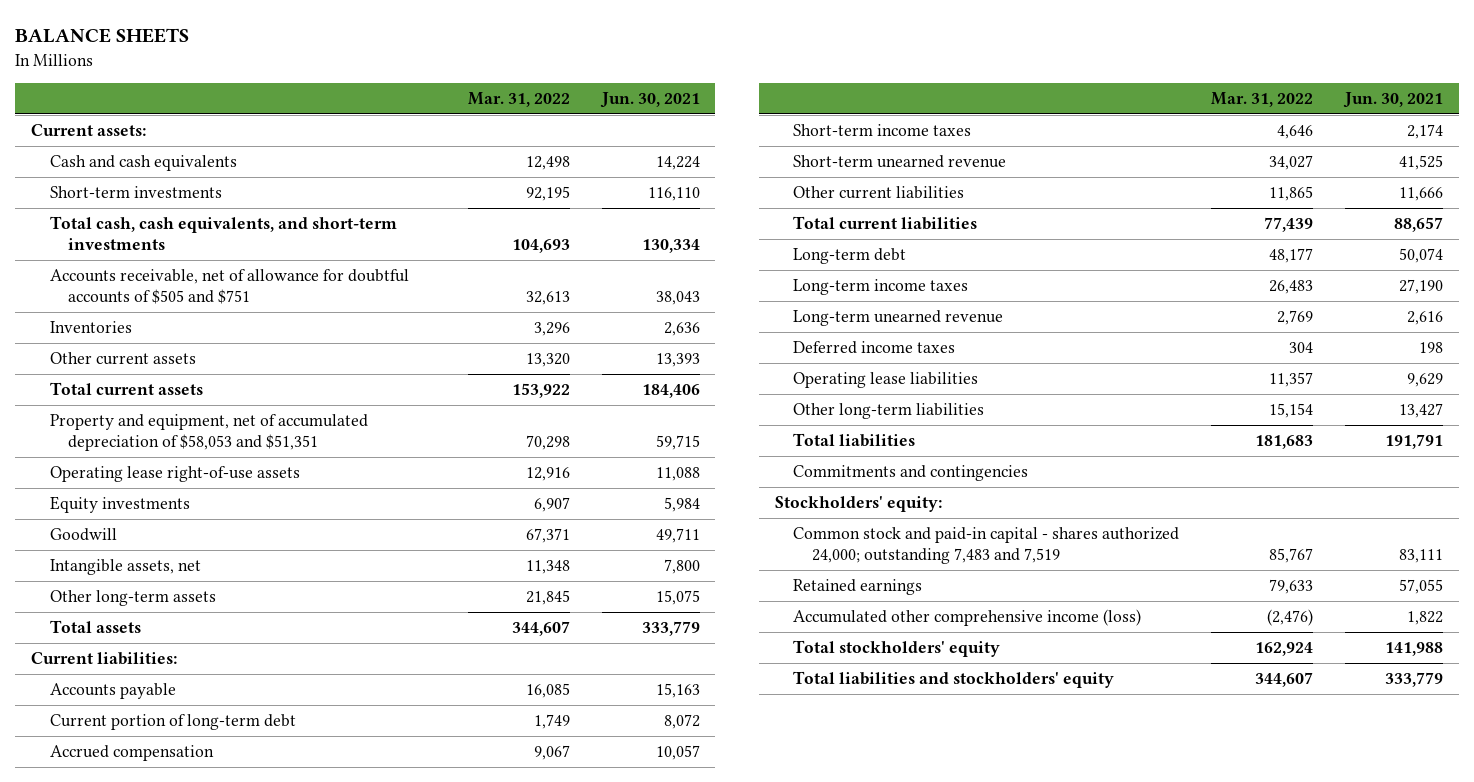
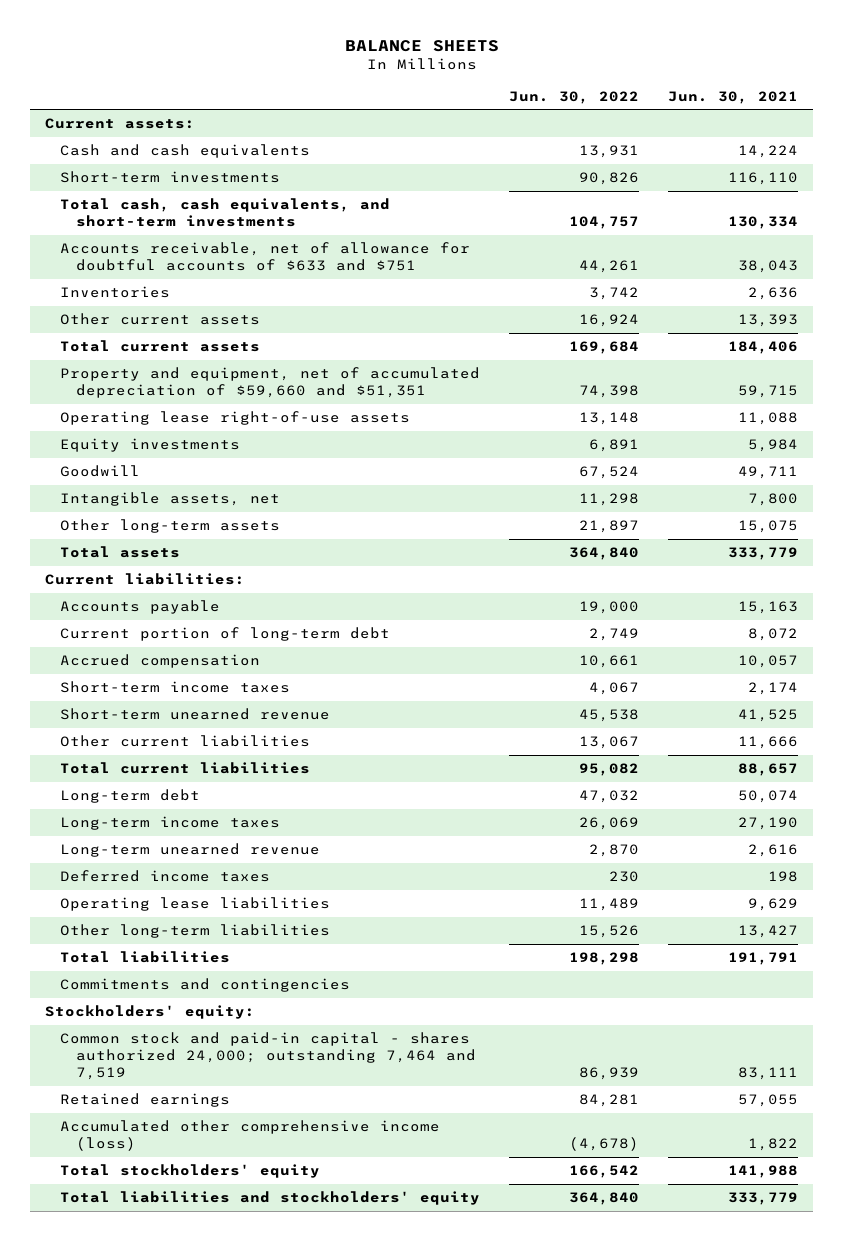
[467,91,570,107] Mar. 31, 2022 -> none
none -> [509,90,640,104] Jun. 30, 2022
[49,269,409,305] Accounts receivable, net of allowance for doubtful accounts of $505 and $751 -> [60,242,471,271] Accounts receivable, net of allowance for doubtful accounts of $633 and $751
[49,414,368,452] Property and equipment, net of accumulated depreciation of $58,053 and $51,351 -> [60,367,481,398] Property and equipment, net of accumulated depreciation of $59,660 and $51,351
[793,527,1180,565] Common stock and paid-in capital - shares authorized 24,000; outstanding 7,483 and 7,519 -> [60,1032,476,1080] Common stock and paid-in capital - shares authorized 24,000; outstanding 7,464 and 7,519

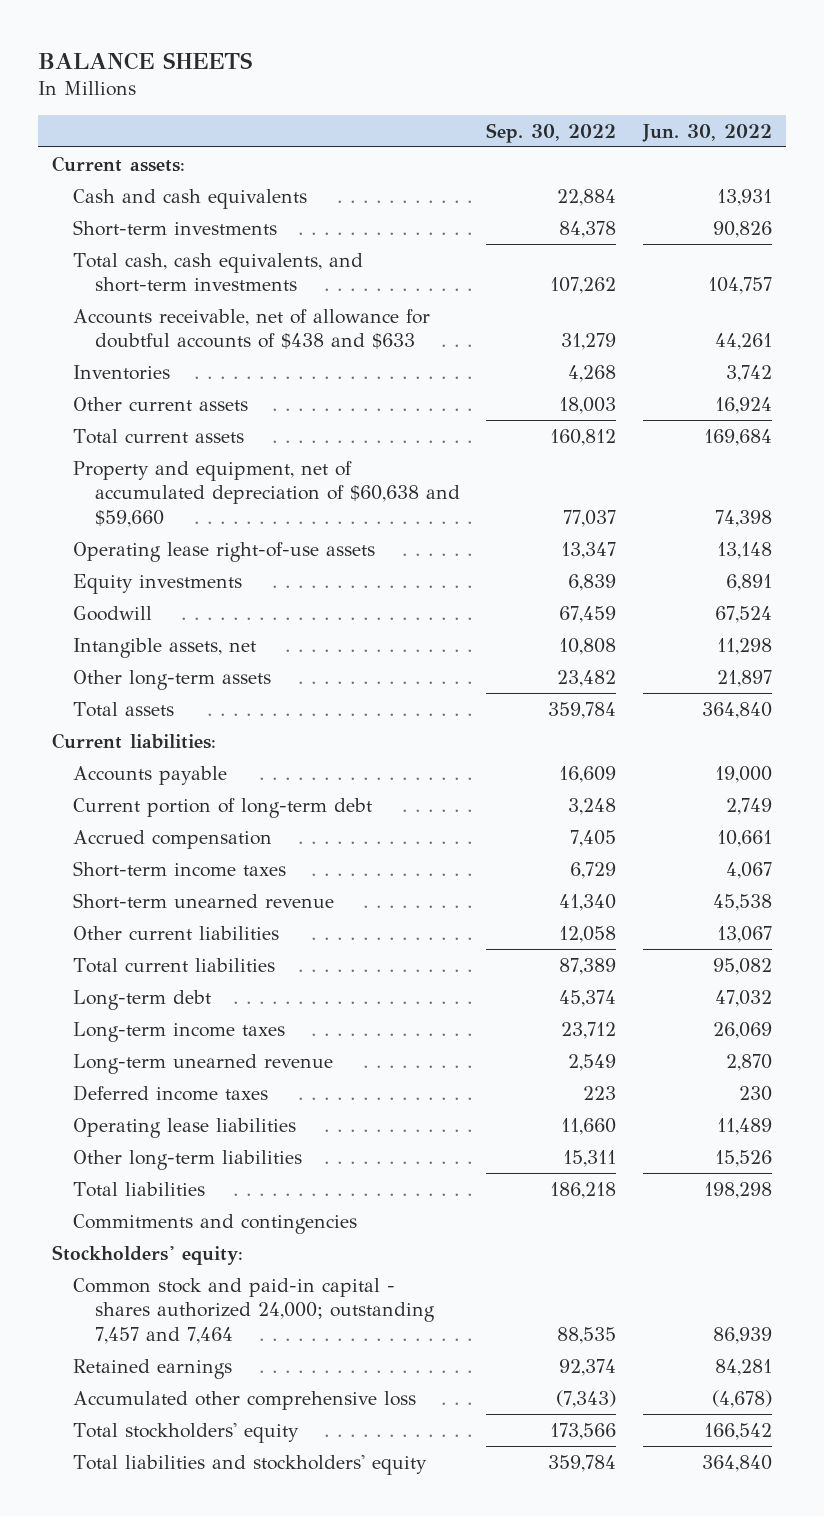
[668,90,799,104] Jun. 30, 2021 -> none
none -> [486,122,617,143] Sep. 30, 2022
[60,242,471,271] Accounts receivable, net of allowance for doubtful accounts of $633 and $751 -> [73,308,431,350] Accounts receivable, net of allowance for doubtful accounts of $438 and $633
[60,367,481,398] Property and equipment, net of accumulated depreciation of $59,660 and $51,351 -> [73,460,460,527] Property and equipment, net of accumulated depreciation of $60,638 and $59,660
[60,1032,476,1080] Common stock and paid-in capital - shares authorized 24,000; outstanding 7,464 and 7,519 -> [73,1277,435,1344] Common stock and paid-in capital - shares authorized 24,000; outstanding 7,457 and 7,464
[60,1120,441,1151] Accumulated other comprehensive income (loss) -> [73,1390,417,1410] Accumulated other comprehensive loss

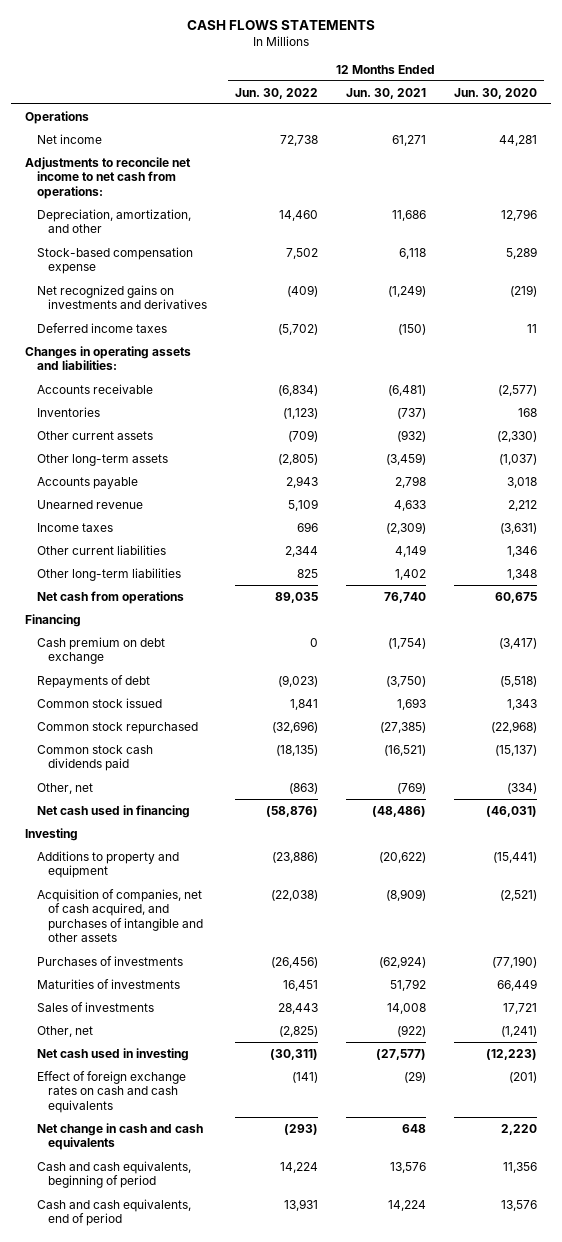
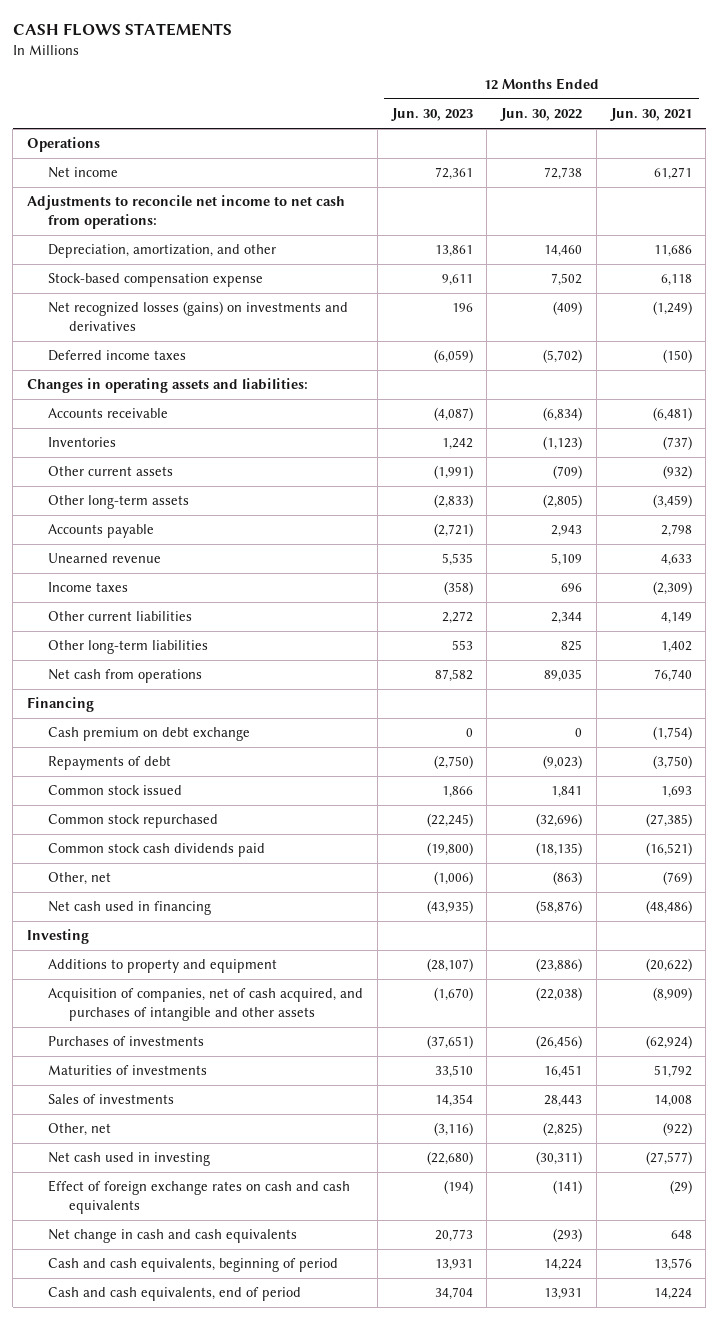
[453,87,537,99] Jun. 30, 2020 -> none
none -> [390,108,473,122] Jun. 30, 2023
[36,284,208,310] Net recognized gains on investments and derivatives -> [48,301,349,332] Net recognized losses (gains) on investments and derivatives

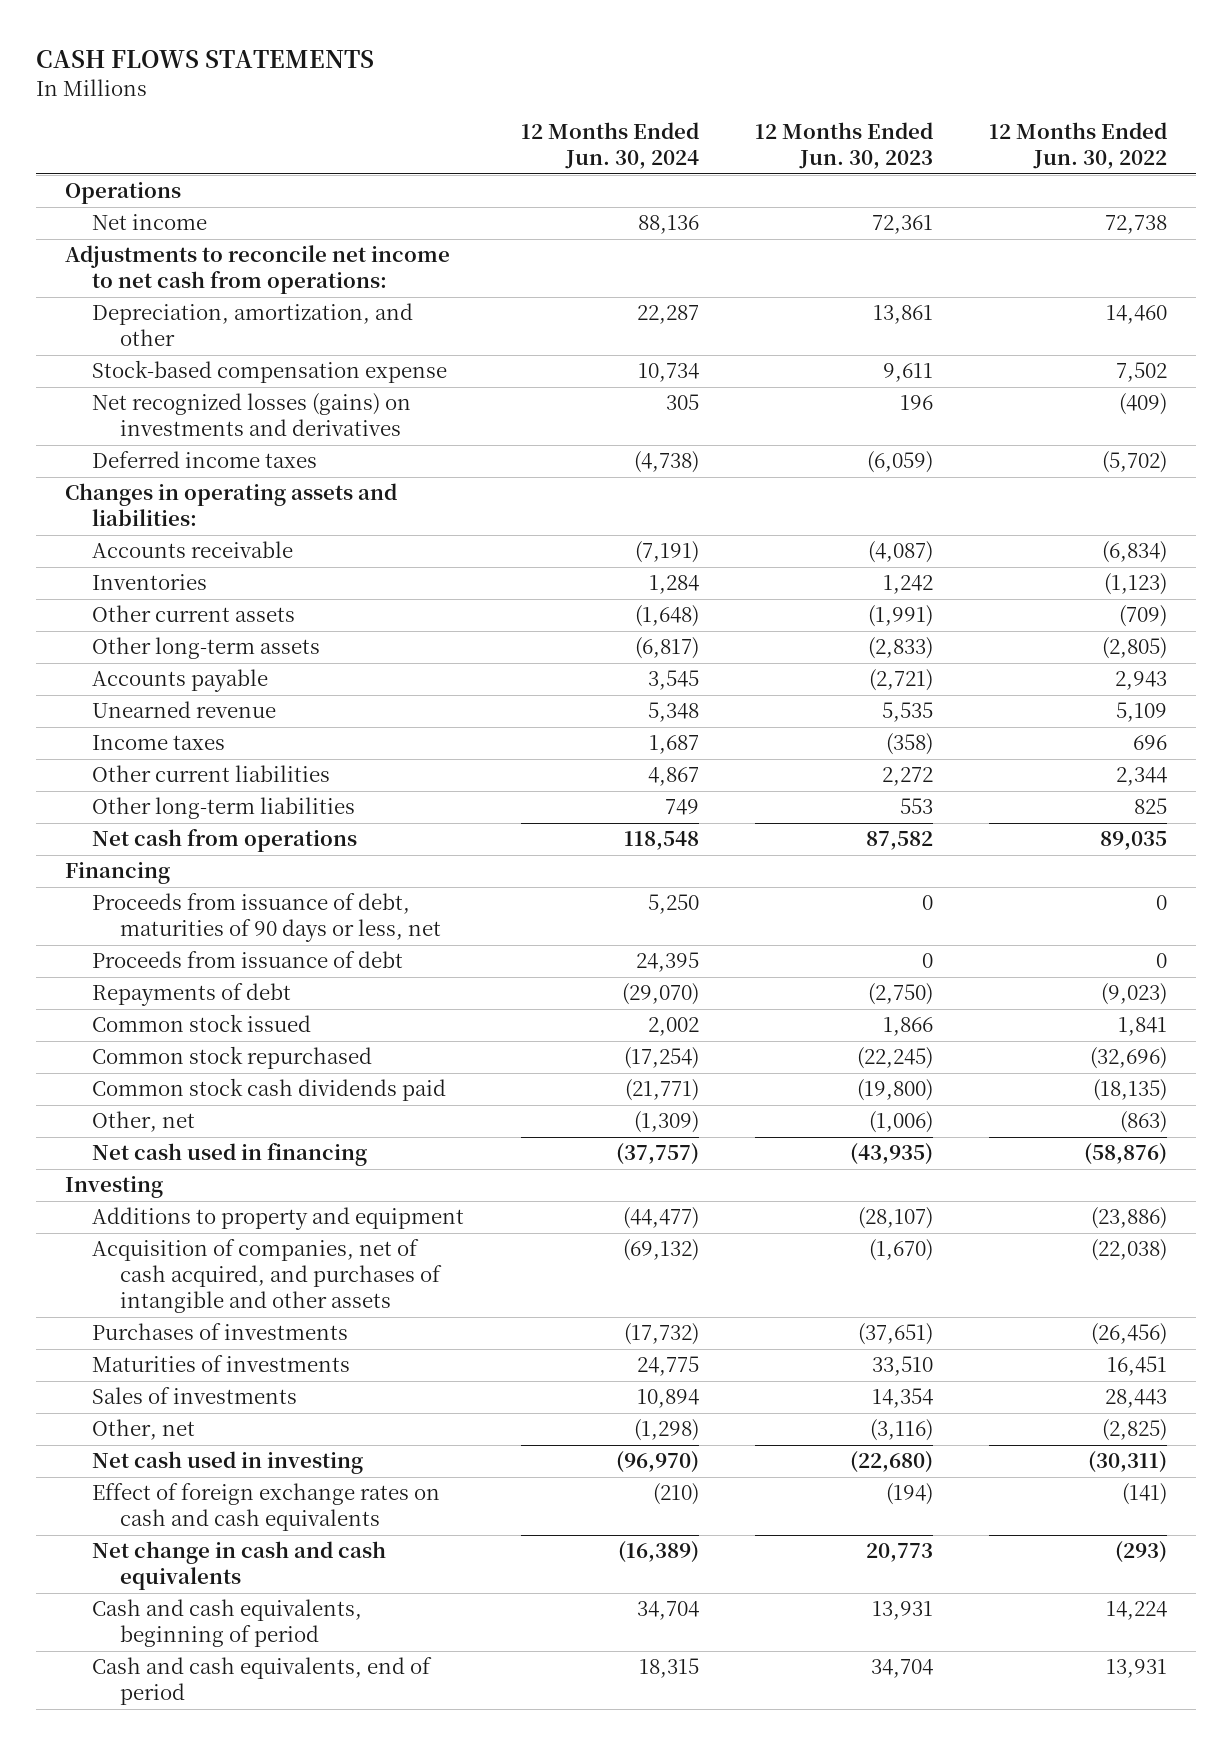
[609,108,692,122] Jun. 30, 2021 -> none
none -> [520,122,699,170] 12 Months Ended Jun. 30, 2024
[48,727,251,742] Cash premium on debt exchange -> none
none -> [92,893,442,943] Proceeds from issuance of debt, maturities of 90 days or less, net
none -> [92,951,404,969] Proceeds from issuance of debt

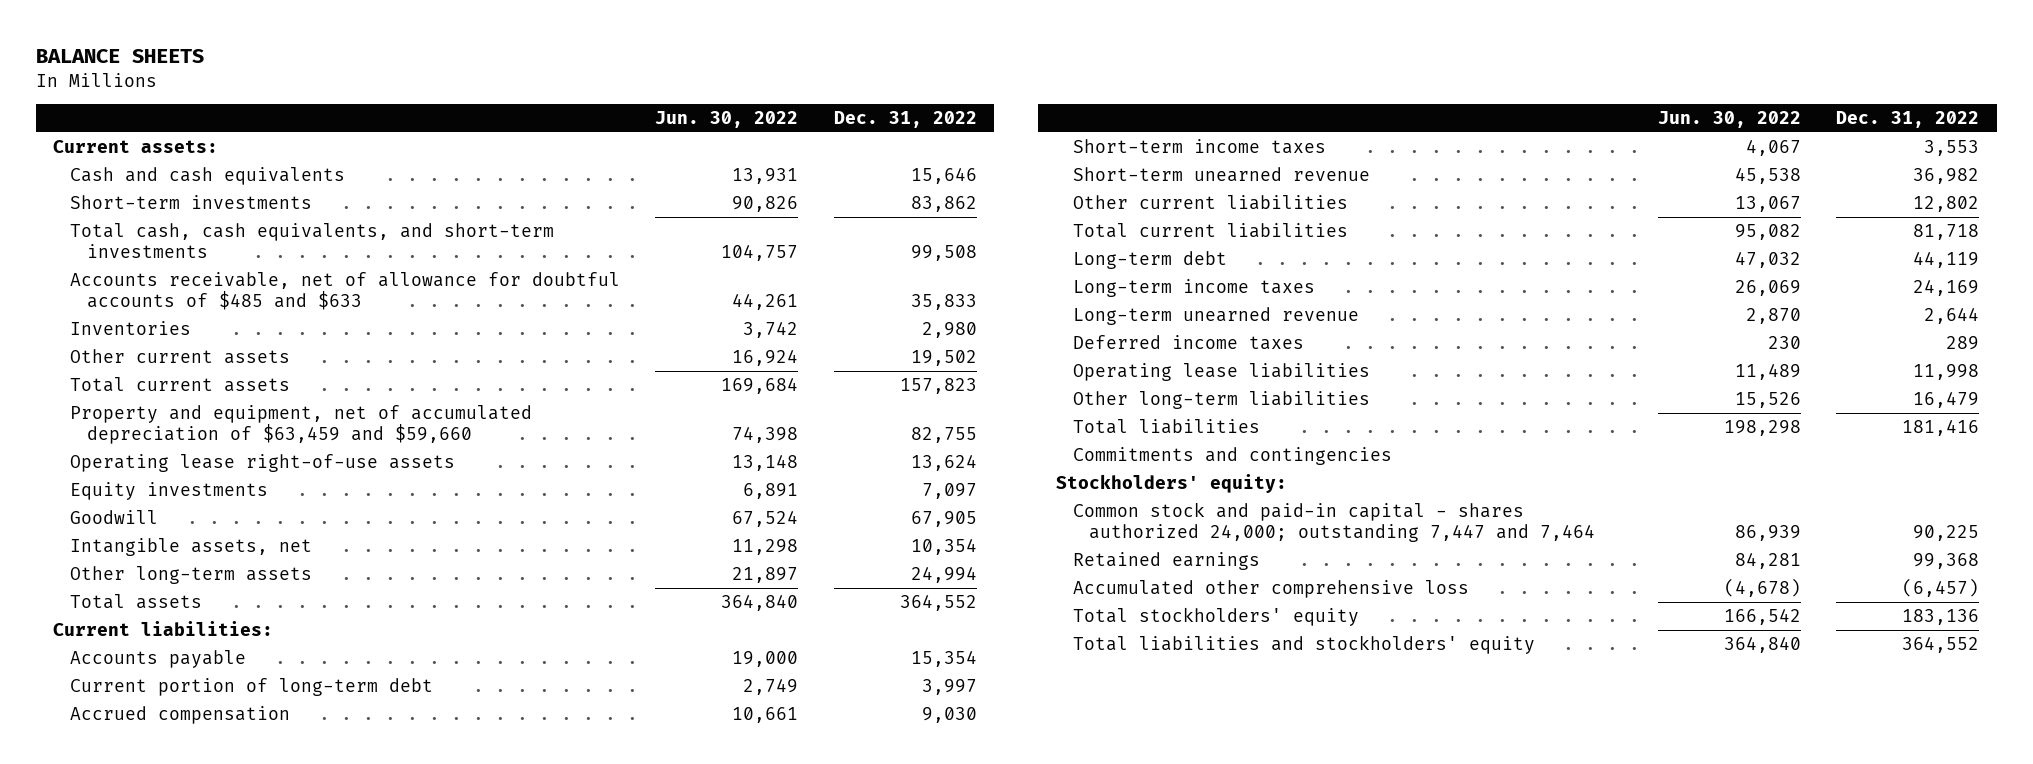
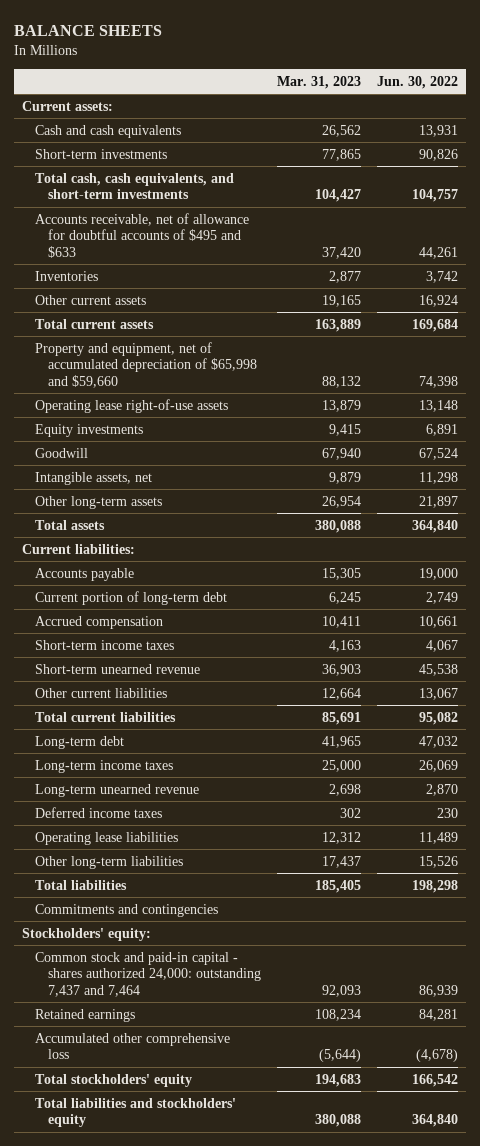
[833,111,977,129] Dec. 31, 2022 -> none
none -> [277,75,362,89] Mar. 31, 2023
[70,271,621,311] Accounts receivable, net of allowance for doubtful accounts of $485 and $633 -> [35,212,250,258] Accounts receivable, net of allowance for doubtful accounts of $495 and $633
[70,404,533,445] Property and equipment, net of accumulated depreciation of $63,459 and $59,660 -> [35,341,258,388] Property and equipment, net of accumulated depreciation of $65,998 and $59,660
[1072,501,1596,543] Common stock and paid-in capital - shares authorized 24,000; outstanding 7,447 and 7,464 -> [35,951,262,997] Common stock and paid-in capital - shares authorized 24,000: outstanding 7,437 and 7,464

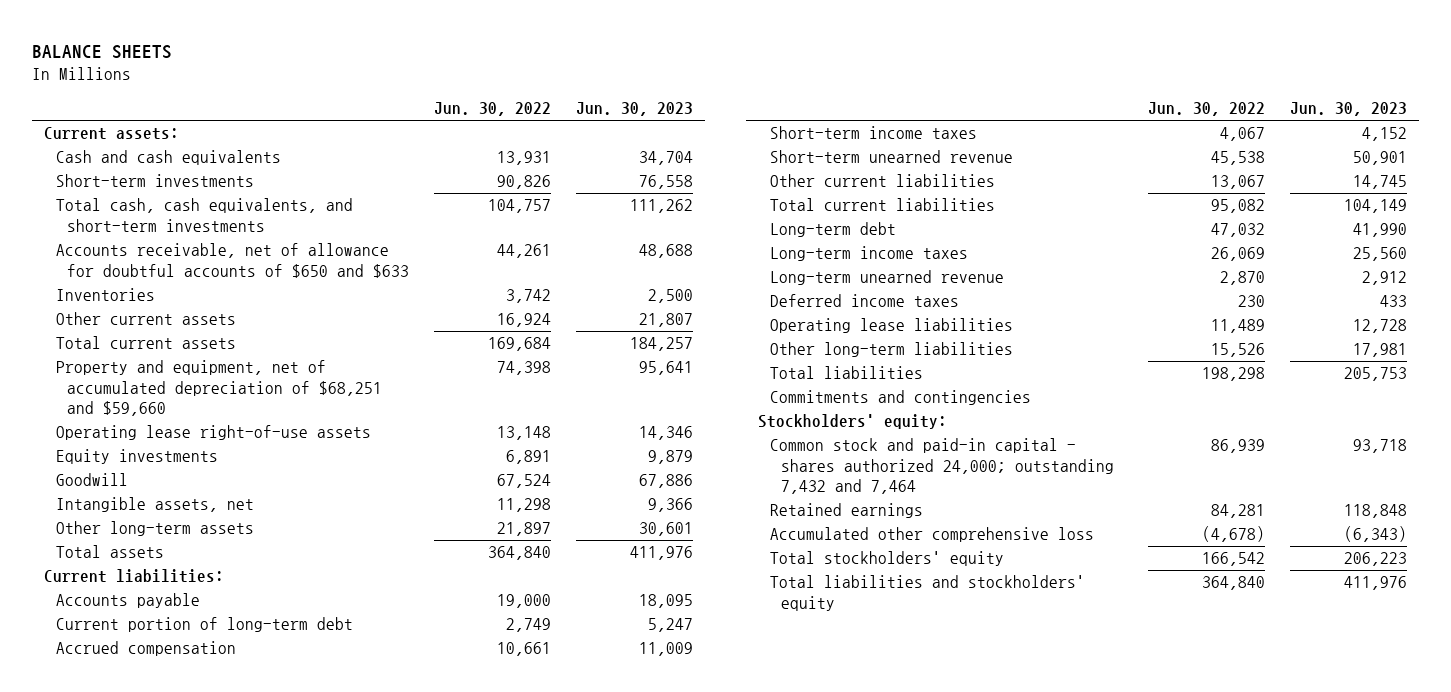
[277,75,362,89] Mar. 31, 2023 -> none
none -> [575,102,693,117] Jun. 30, 2023
[35,212,250,258] Accounts receivable, net of allowance for doubtful accounts of $495 and $633 -> [55,243,410,278] Accounts receivable, net of allowance for doubtful accounts of $650 and $633
[35,341,258,388] Property and equipment, net of accumulated depreciation of $65,998 and $59,660 -> [55,360,383,417] Property and equipment, net of accumulated depreciation of $68,251 and $59,660
[35,951,262,997] Common stock and paid-in capital - shares authorized 24,000: outstanding 7,437 and 7,464 -> [769,438,1115,495] Common stock and paid-in capital - shares authorized 24,000; outstanding 7,432 and 7,464

